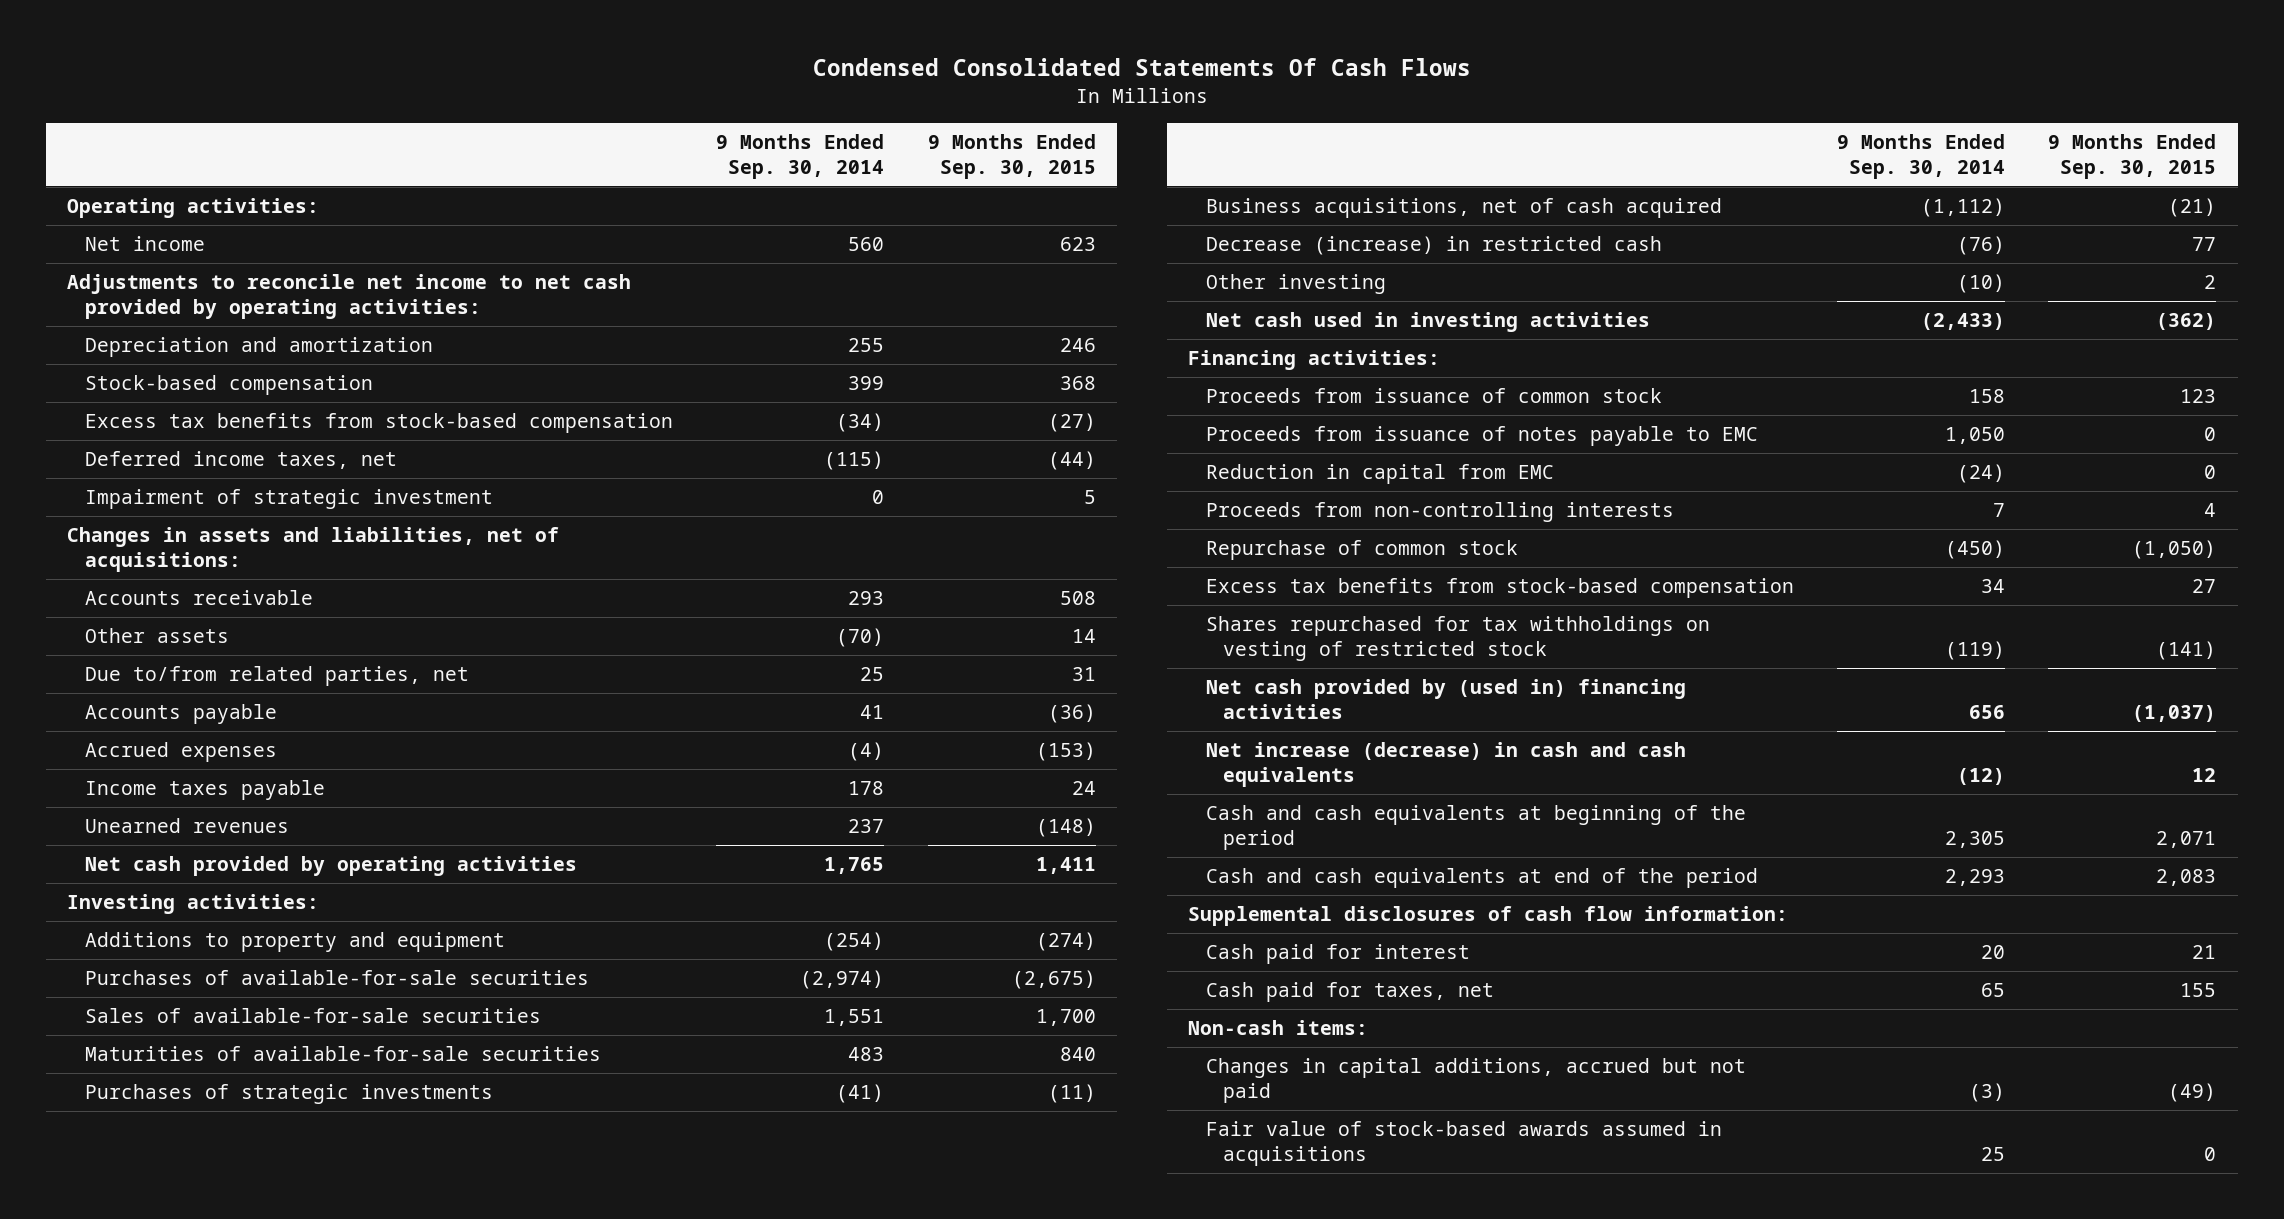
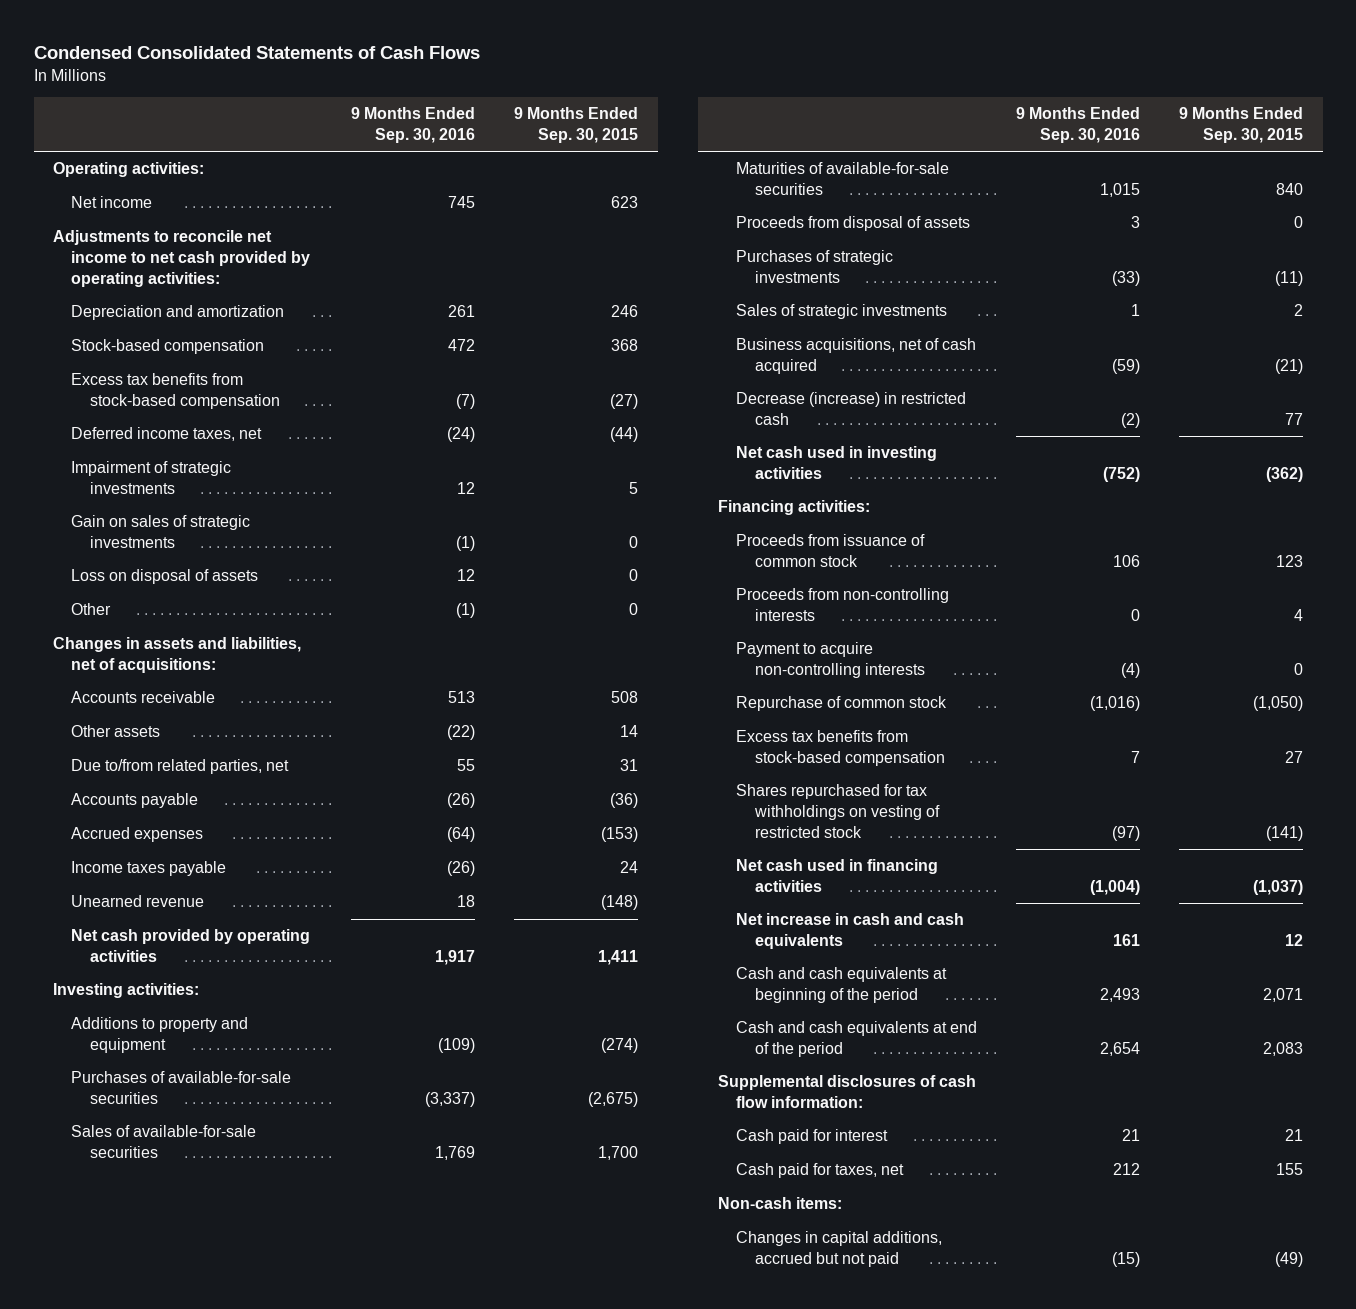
[812,58,1471,77] Condensed Consolidated Statements Of Cash Flows -> [33,45,480,59] Condensed Consolidated Statements of Cash Flows
[716,134,885,179] 9 Months Ended Sep. 30, 2014 -> none
none -> [351,107,476,143] 9 Months Ended Sep. 30, 2016
[84,489,493,510] Impairment of strategic investment -> [71,461,232,495] Impairment of strategic investments
none -> [71,515,251,549] Gain on sales of strategic investments
none -> [71,569,259,585] Loss on disposal of assets
none -> [71,603,112,616] Other
[84,818,289,834] Unearned revenues -> [71,895,205,908] Unearned revenue
none -> [736,216,971,232] Proceeds from disposal of assets
none -> [736,304,948,320] Sales of strategic investments
[1205,274,1386,295] Other investing -> none
[1205,426,1758,447] Proceeds from issuance of notes payable to EMC -> none
[1205,464,1554,485] Reduction in capital from EMC -> none
none -> [736,642,925,679] Payment to acquire non-controlling interests
[1205,679,1686,719] Net cash provided by (used in) financing activities -> [736,859,939,893] Net cash used in financing activities
[1205,742,1686,787] Net increase (decrease) in cash and cash equivalents -> [736,913,965,950] Net increase in cash and cash equivalents
[1205,1121,1722,1166] Fair value of stock-based awards assumed in acquisitions -> none

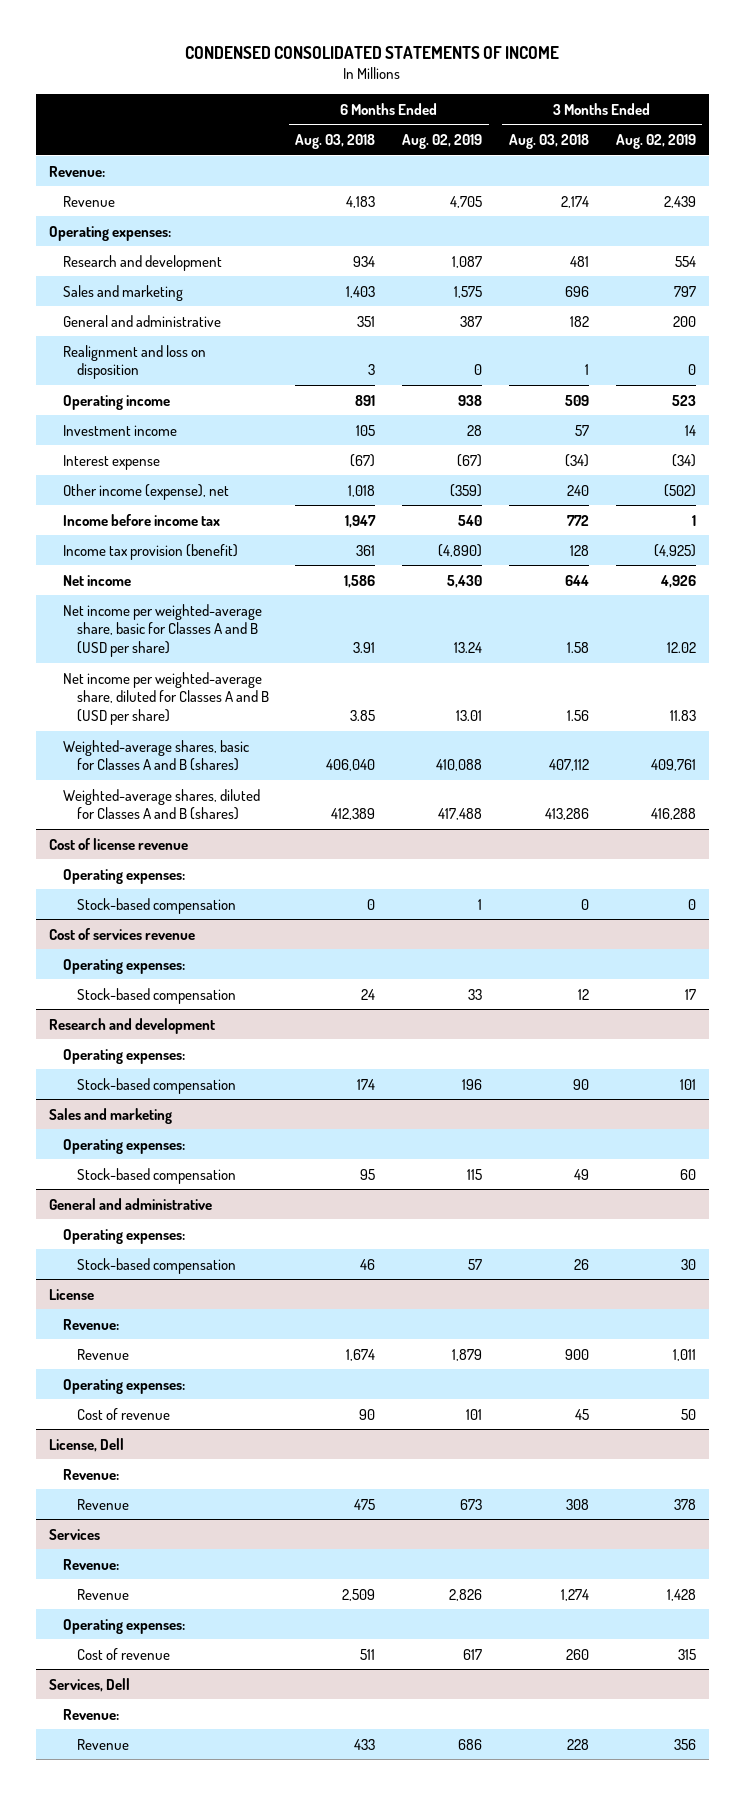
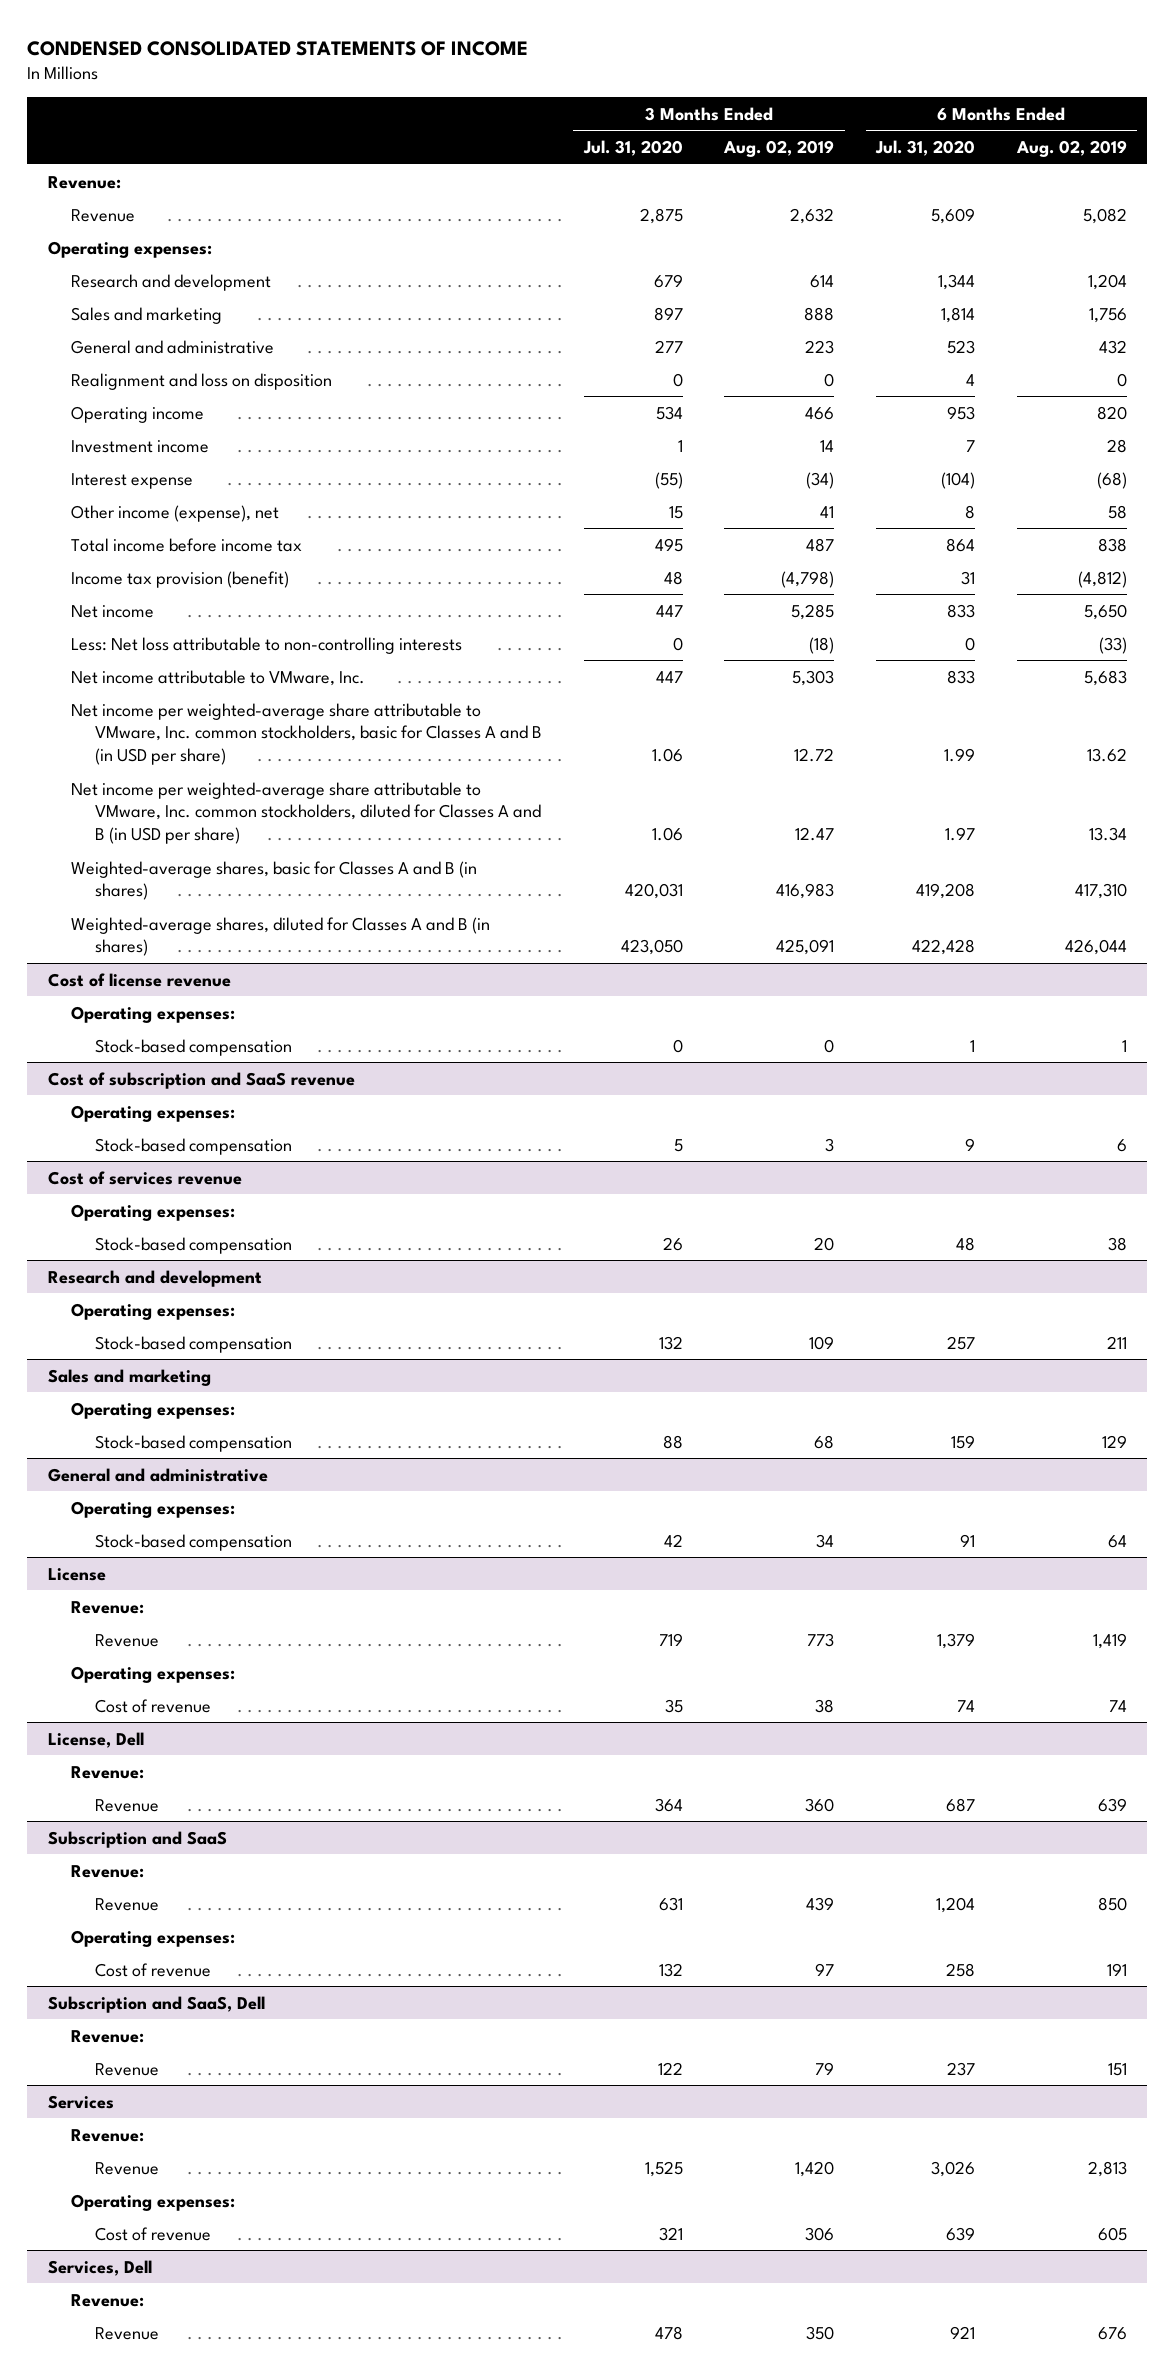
[295,134,376,150] Aug. 03, 2018 -> none
[508,134,589,150] Aug. 03, 2018 -> none
none -> [582,140,683,157] Jul. 31, 2020
none -> [874,140,975,157] Jul. 31, 2020
[450,195,483,208] 4,705 -> [1082,207,1127,224] 5,082
[663,195,696,208] 2,439 -> [790,207,835,224] 2,632
[452,255,483,268] 1,087 -> [1087,273,1127,290] 1,204
[674,255,696,267] 554 -> [810,274,835,288] 614
[454,285,483,298] 1,575 -> [1088,307,1127,323] 1,756
[673,285,696,297] 797 -> [804,306,835,321] 888
[460,315,483,327] 387 -> [1098,339,1127,354] 432
[672,315,696,327] 200 -> [805,339,835,354] 223
[458,394,483,406] 938 -> [1096,405,1127,420] 820
[671,394,696,406] 523 -> [805,406,835,420] 466
[457,453,483,467] (67) -> [1096,471,1127,489] (68)
[450,483,483,497] (359) -> [1107,504,1127,519] 58
[663,483,696,497] (502) -> [820,505,835,518] 41
[62,513,220,526] Income before income tax -> [71,537,303,552] Total income before income tax
[458,514,483,526] 540 -> [1097,537,1127,552] 838
[691,514,696,526] 1 -> [806,537,835,552] 487
[438,543,483,557] (4,890) -> [1077,570,1127,588] (4,812)
[653,543,696,557] (4,925) -> [781,570,835,588] (4,798)
[447,574,483,588] 5,430 -> [1083,603,1127,620] 5,650
[659,574,696,588] 4,926 -> [791,603,835,620] 5,285
none -> [71,636,463,654] Less: Net loss attributable to non-controlling interests
none -> [71,669,366,686] Net income attributable to VMware, Inc.
[62,603,262,658] Net income per weighted-average share, basic for Classes A and B (USD per share) -> [71,702,543,765] Net income per weighted-average share attributable to VMware, Inc. common stockholders, basic for Classes A and B (in USD per share)
[454,642,483,654] 13.24 -> [1086,747,1127,762] 13.62
[666,642,696,654] 12.02 -> [794,747,835,762] 12.72
[62,671,269,726] Net income per weighted-average share, diluted for Classes A and B (USD per share) -> [71,781,542,844] Net income per weighted-average share attributable to VMware, Inc. common stockholders, diluted for Classes A and B (in USD per share)
[456,710,483,722] 13.01 -> [1088,826,1127,841] 13.34
[669,710,696,722] 11.83 -> [795,826,835,841] 12.47
[62,739,249,772] Weighted-average shares, basic for Classes A and B (shares) -> [71,860,478,901] Weighted-average shares, basic for Classes A and B (in shares)
[436,759,483,772] 410,088 -> [1074,883,1127,900] 417,310
[650,759,696,772] 409,761 -> [776,883,835,900] 416,983
[62,788,260,821] Weighted-average shares, diluted for Classes A and B (shares) -> [71,916,491,957] Weighted-average shares, diluted for Classes A and B (in shares)
[438,808,483,821] 417,488 -> [1064,939,1127,956] 426,044
[650,808,696,821] 416,288 -> [776,939,835,956] 425,091
none -> [47,1071,355,1089] Cost of subscription and SaaS revenue
none -> [71,1104,236,1122] Operating expenses:
none -> [95,1137,293,1155] Stock-based compensation
[468,988,483,1000] 33 -> [1107,1236,1127,1251] 38
[684,988,696,1000] 17 -> [814,1236,835,1251] 20
[462,1078,483,1090] 196 -> [1106,1335,1127,1349] 211
[679,1078,696,1090] 101 -> [809,1335,835,1350] 109
[467,1168,483,1180] 115 -> [1101,1434,1127,1448] 129
[679,1168,696,1180] 60 -> [814,1434,835,1449] 68
[468,1258,483,1270] 57 -> [1107,1534,1127,1548] 64
[680,1258,696,1270] 30 -> [816,1533,835,1548] 34
[452,1348,483,1361] 1,879 -> [1092,1632,1127,1649] 1,419
[672,1348,696,1361] 1,011 -> [807,1632,835,1647] 773
[466,1408,483,1420] 101 -> [1108,1699,1127,1712] 74
[680,1408,696,1420] 50 -> [815,1698,835,1713] 38
[460,1498,483,1510] 673 -> [1097,1797,1127,1812] 639
[673,1498,696,1510] 378 -> [805,1797,835,1812] 360
none -> [47,1830,227,1848] Subscription and SaaS
none -> [71,1864,145,1878] Revenue:
none -> [95,1897,160,1911] Revenue
none -> [71,1929,236,1947] Operating expenses:
none -> [95,1962,212,1977] Cost of revenue
none -> [47,1995,265,2013] Subscription and SaaS, Dell
none -> [71,2029,145,2043] Revenue:
none -> [95,2062,160,2076] Revenue
[449,1588,483,1601] 2,826 -> [1087,2160,1127,2177] 2,813
[666,1588,696,1601] 1,428 -> [795,2160,835,2177] 1,420
[463,1648,483,1660] 617 -> [1097,2226,1127,2241] 605
[677,1648,696,1660] 315 -> [805,2226,835,2241] 306
[458,1738,483,1750] 686 -> [1097,2326,1127,2340] 676
[673,1738,696,1750] 356 -> [806,2325,835,2340] 350

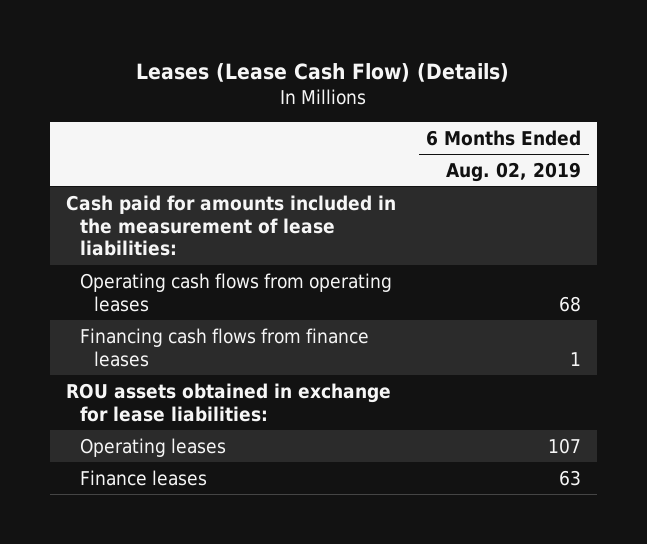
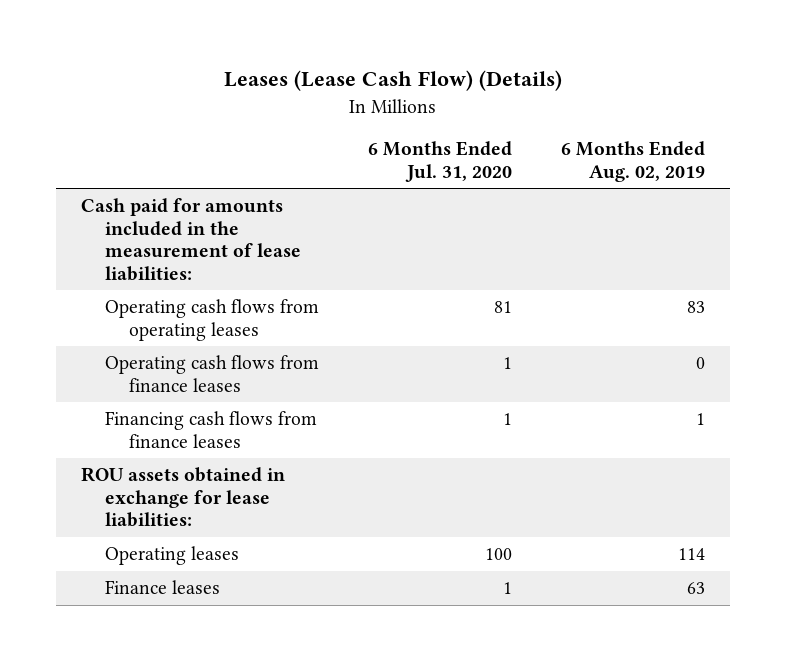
none -> [367,141,512,182] 6 Months Ended Jul. 31, 2020
[559,295,582,312] 68 -> [687,301,706,314] 83
none -> [105,355,320,392] Operating cash flows from finance leases
[548,437,582,454] 107 -> [678,548,706,561] 114

